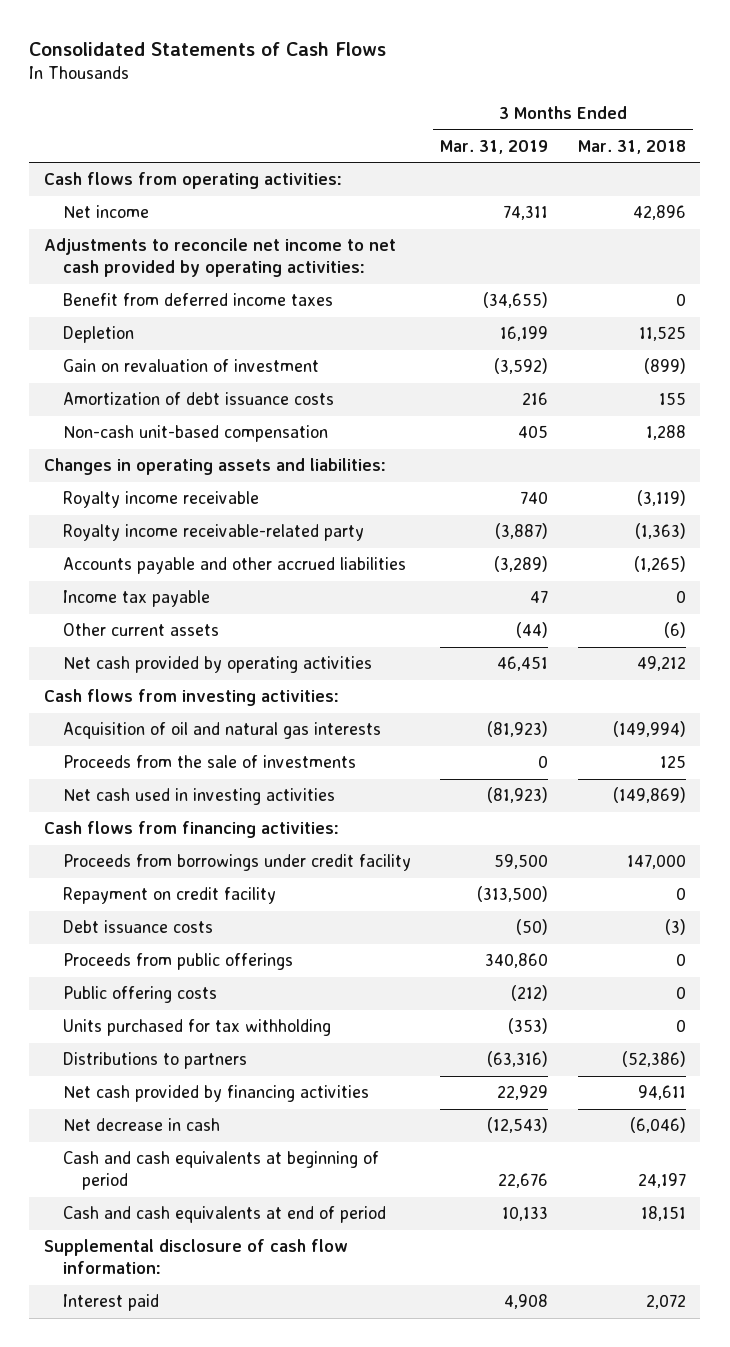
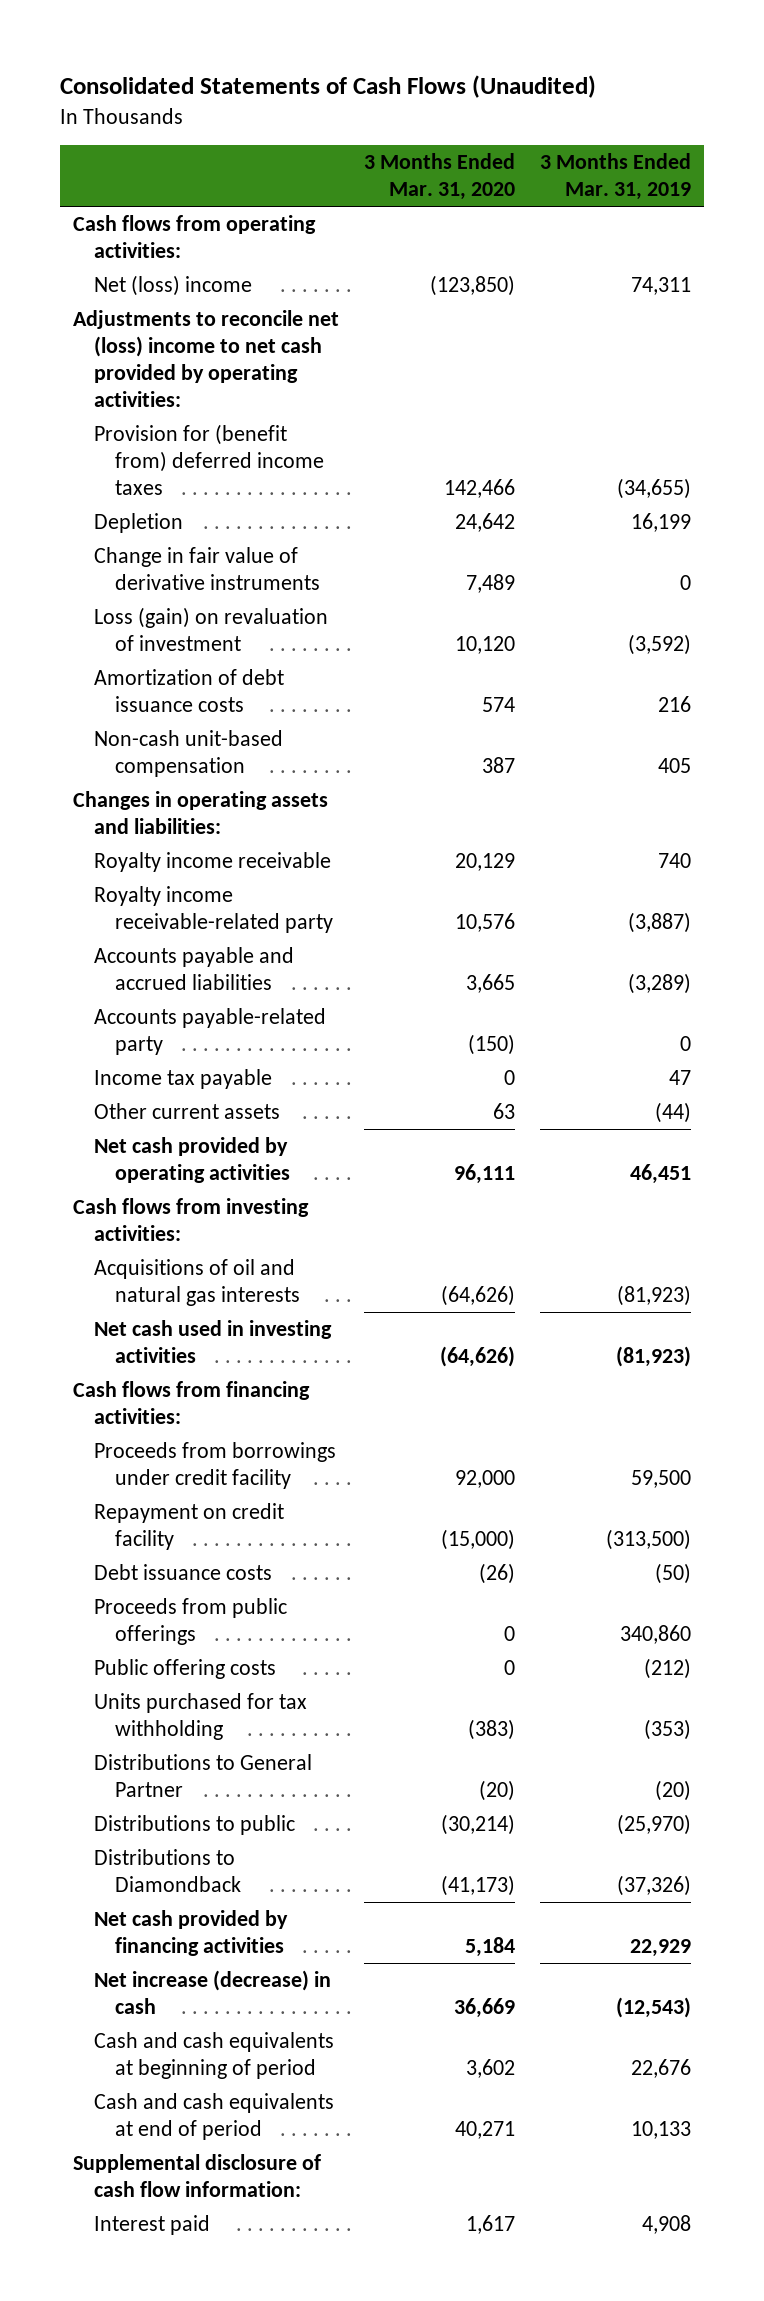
[29,41,387,56] Consolidated Statements of Cash Flows -> [60,75,597,99] Consolidated Statements of Cash Flows (Unaudited)
[577,139,686,154] Mar. 31, 2018 -> none
none -> [364,153,516,201] 3 Months Ended Mar. 31, 2020
[62,205,149,219] Net income -> [93,275,252,297] Net (loss) income
[43,238,396,278] Adjustments to reconcile net income to net cash provided by operating activities: -> [72,310,339,407] Adjustments to reconcile net (loss) income to net cash provided by operating activities:
[62,293,333,307] Benefit from deferred income taxes -> [93,424,324,495] Provision for (benefit from) deferred income taxes
none -> [93,547,320,590] Change in fair value of derivative instruments
[62,359,319,373] Gain on revaluation of investment -> [93,607,328,651] Loss (gain) on revaluation of investment
[62,557,406,575] Accounts payable and other accrued liabilities -> [93,947,294,990] Accounts payable and accrued liabilities
none -> [93,1008,326,1055] Accounts payable-related party
[62,755,356,769] Proceeds from the sale of investments -> none
[62,722,381,740] Acquisition of oil and natural gas interests -> [93,1259,300,1306] Acquisitions of oil and natural gas interests
none -> [93,1754,312,1797] Distributions to General Partner
none -> [93,1815,295,1836] Distributions to public
[62,1052,247,1070] Distributions to partners -> [93,1849,241,1892] Distributions to Diamondback
[487,1051,549,1068] (63,316) -> [617,1874,692,1896] (37,326)
[62,1118,220,1132] Net decrease in cash -> [93,1970,331,2014] Net increase (decrease) in cash

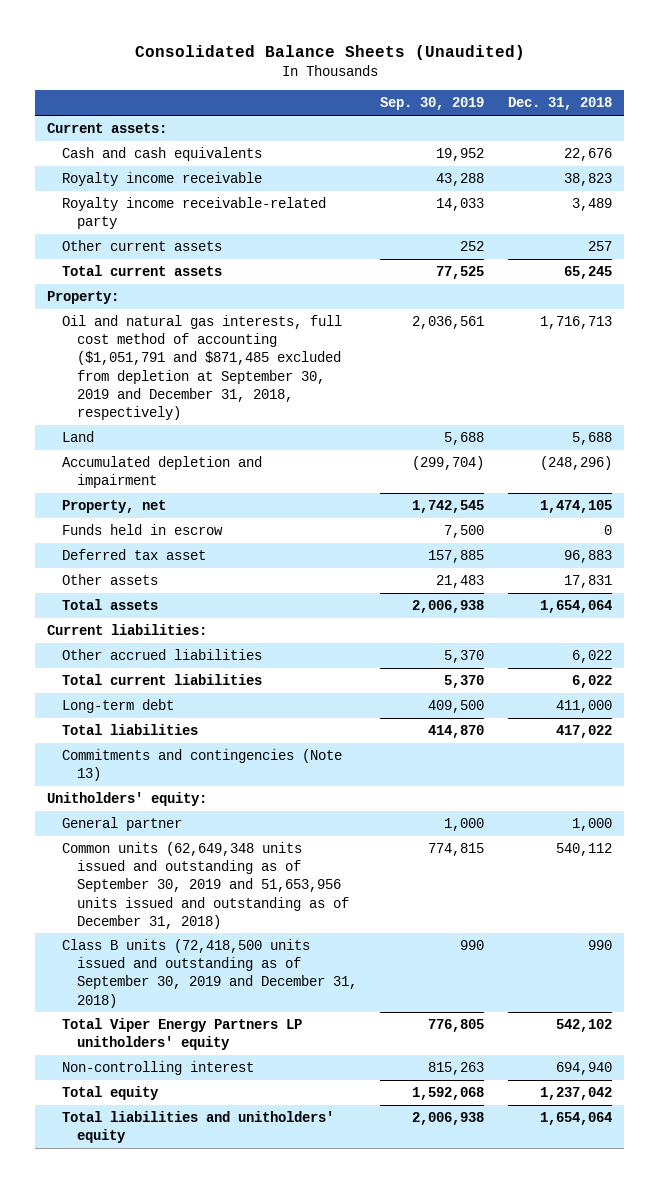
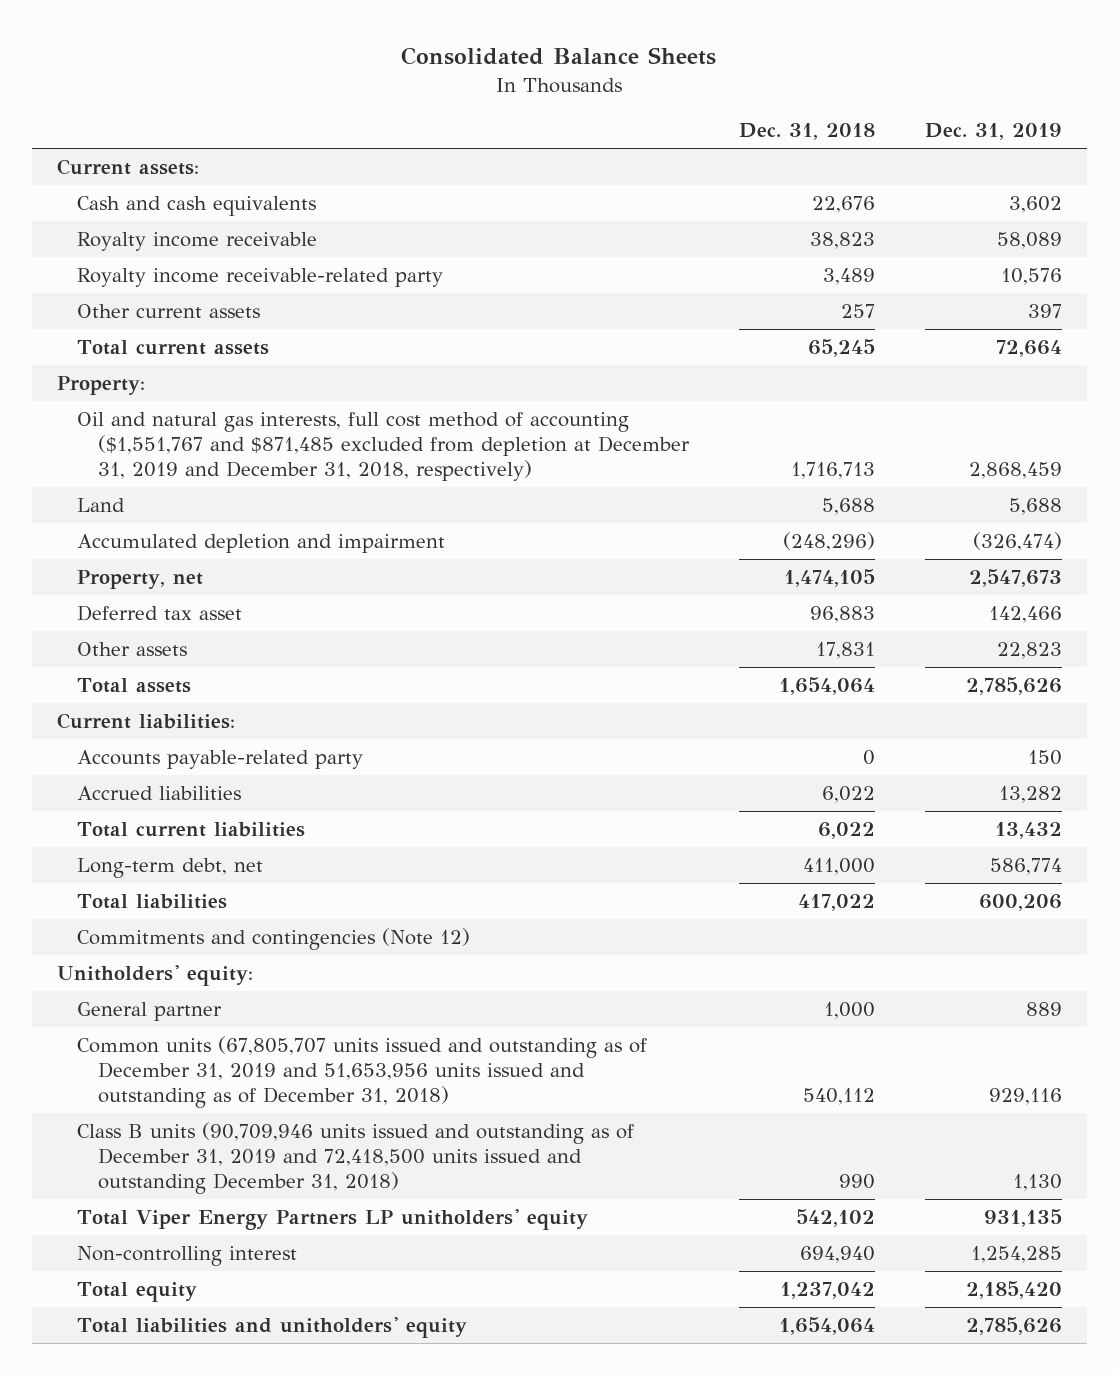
[134,45,525,61] Consolidated Balance Sheets (Unaudited) -> [401,46,717,65] Consolidated Balance Sheets
[380,97,485,111] Sep. 30, 2019 -> none
none -> [925,123,1063,141] Dec. 31, 2019
[61,314,342,420] Oil and natural gas interests, full cost method of accounting ($1,051,791 and $871,485 excluded from depletion at September 30, 2019 and December 31, 2018, respectively) -> [77,412,691,482] Oil and natural gas interests, full cost method of accounting ($1,551,767 and $871,485 excluded from depletion at December 31, 2019 and December 31, 2018, respectively)
[61,523,223,535] Funds held in escrow -> none
none -> [77,750,364,770] Accounts payable-related party
[61,648,262,660] Other accrued liabilities -> [77,786,242,801] Accrued liabilities
[61,698,174,713] Long-term debt -> [77,858,264,879] Long-term debt, net
[61,748,342,782] Commitments and contingencies (Note 13) -> [77,928,471,951] Commitments and contingencies (Note 12)
[61,841,349,929] Common units (62,649,348 units issued and outstanding as of September 30, 2019 and 51,653,956 units issued and outstanding as of December 31, 2018) -> [77,1036,648,1109] Common units (67,805,707 units issued and outstanding as of December 31, 2019 and 51,653,956 units issued and outstanding as of December 31, 2018)
[61,938,357,1008] Class B units (72,418,500 units issued and outstanding as of September 30, 2019 and December 31, 2018) -> [77,1122,635,1195] Class B units (90,709,946 units issued and outstanding as of December 31, 2019 and 72,418,500 units issued and outstanding December 31, 2018)

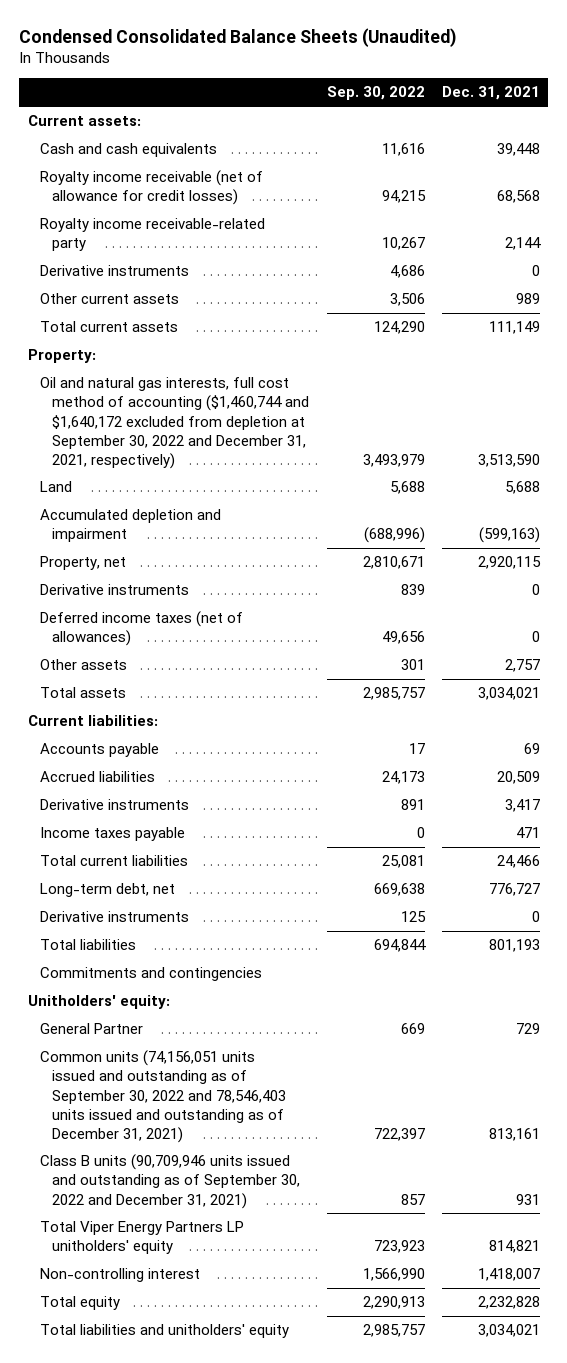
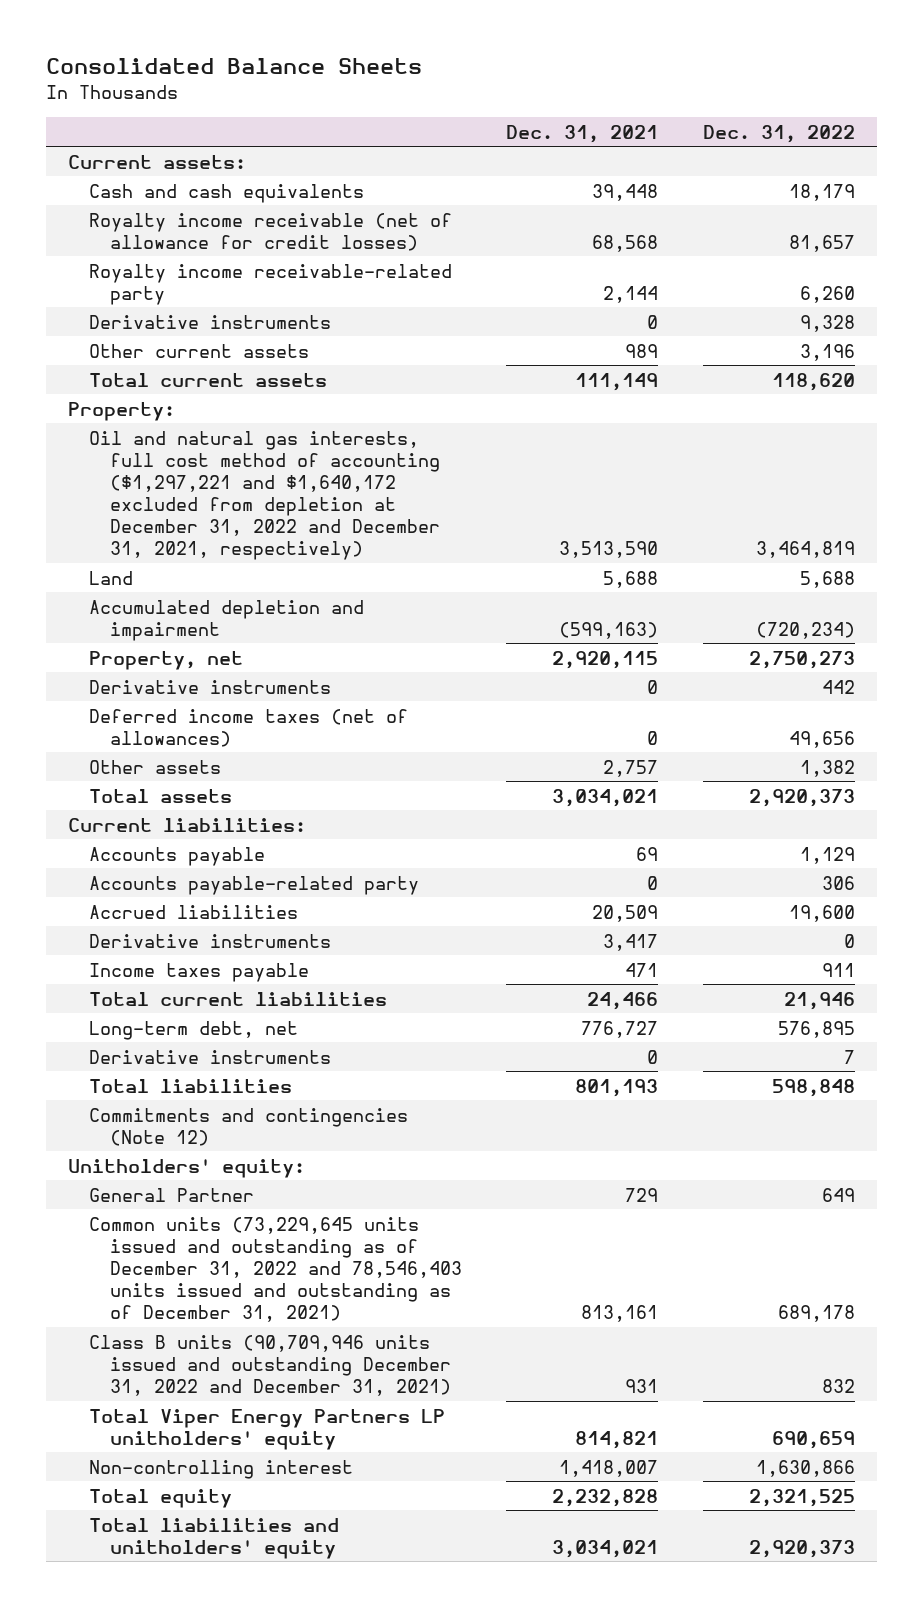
[19,27,458,47] Condensed Consolidated Balance Sheets (Unaudited) -> [45,58,422,75] Consolidated Balance Sheets
[326,86,425,101] Sep. 30, 2022 -> none
none -> [702,124,855,143] Dec. 31, 2022
[40,377,310,469] Oil and natural gas interests, full cost method of accounting ($1,460,744 and $1,640,172 excluded from depletion at September 30, 2022 and December 31, 2021, respectively) -> [88,430,440,561] Oil and natural gas interests, full cost method of accounting ($1,297,221 and $1,640,172 excluded from depletion at December 31, 2022 and December 31, 2021, respectively)
none -> [88,875,419,895] Accounts payable-related party
[40,967,263,982] Commitments and contingencies -> [88,1107,408,1146] Commitments and contingencies (Note 12)
[40,1050,287,1143] Common units (74,156,051 units issued and outstanding as of September 30, 2022 and 78,546,403 units issued and outstanding as of December 31, 2021) -> [88,1216,462,1323] Common units (73,229,645 units issued and outstanding as of December 31, 2022 and 78,546,403 units issued and outstanding as of December 31, 2021)
[40,1154,301,1209] Class B units (90,709,946 units issued and outstanding as of September 30, 2022 and December 31, 2021) -> [88,1334,451,1396] Class B units (90,709,946 units issued and outstanding December 31, 2022 and December 31, 2021)

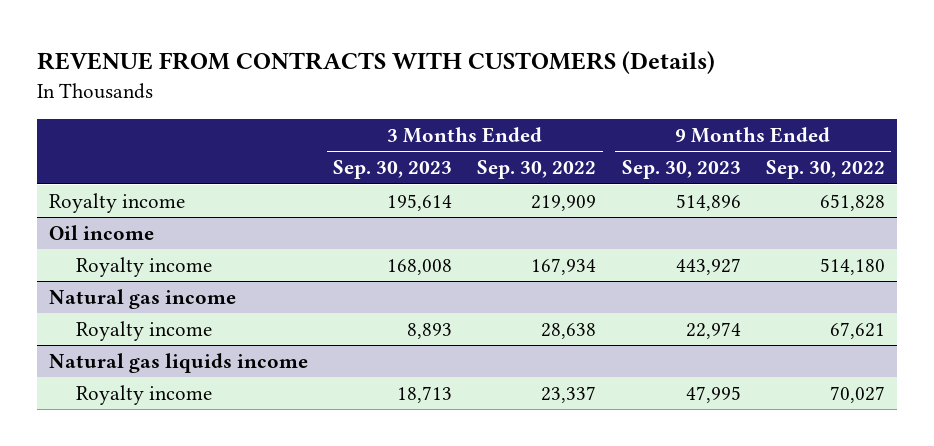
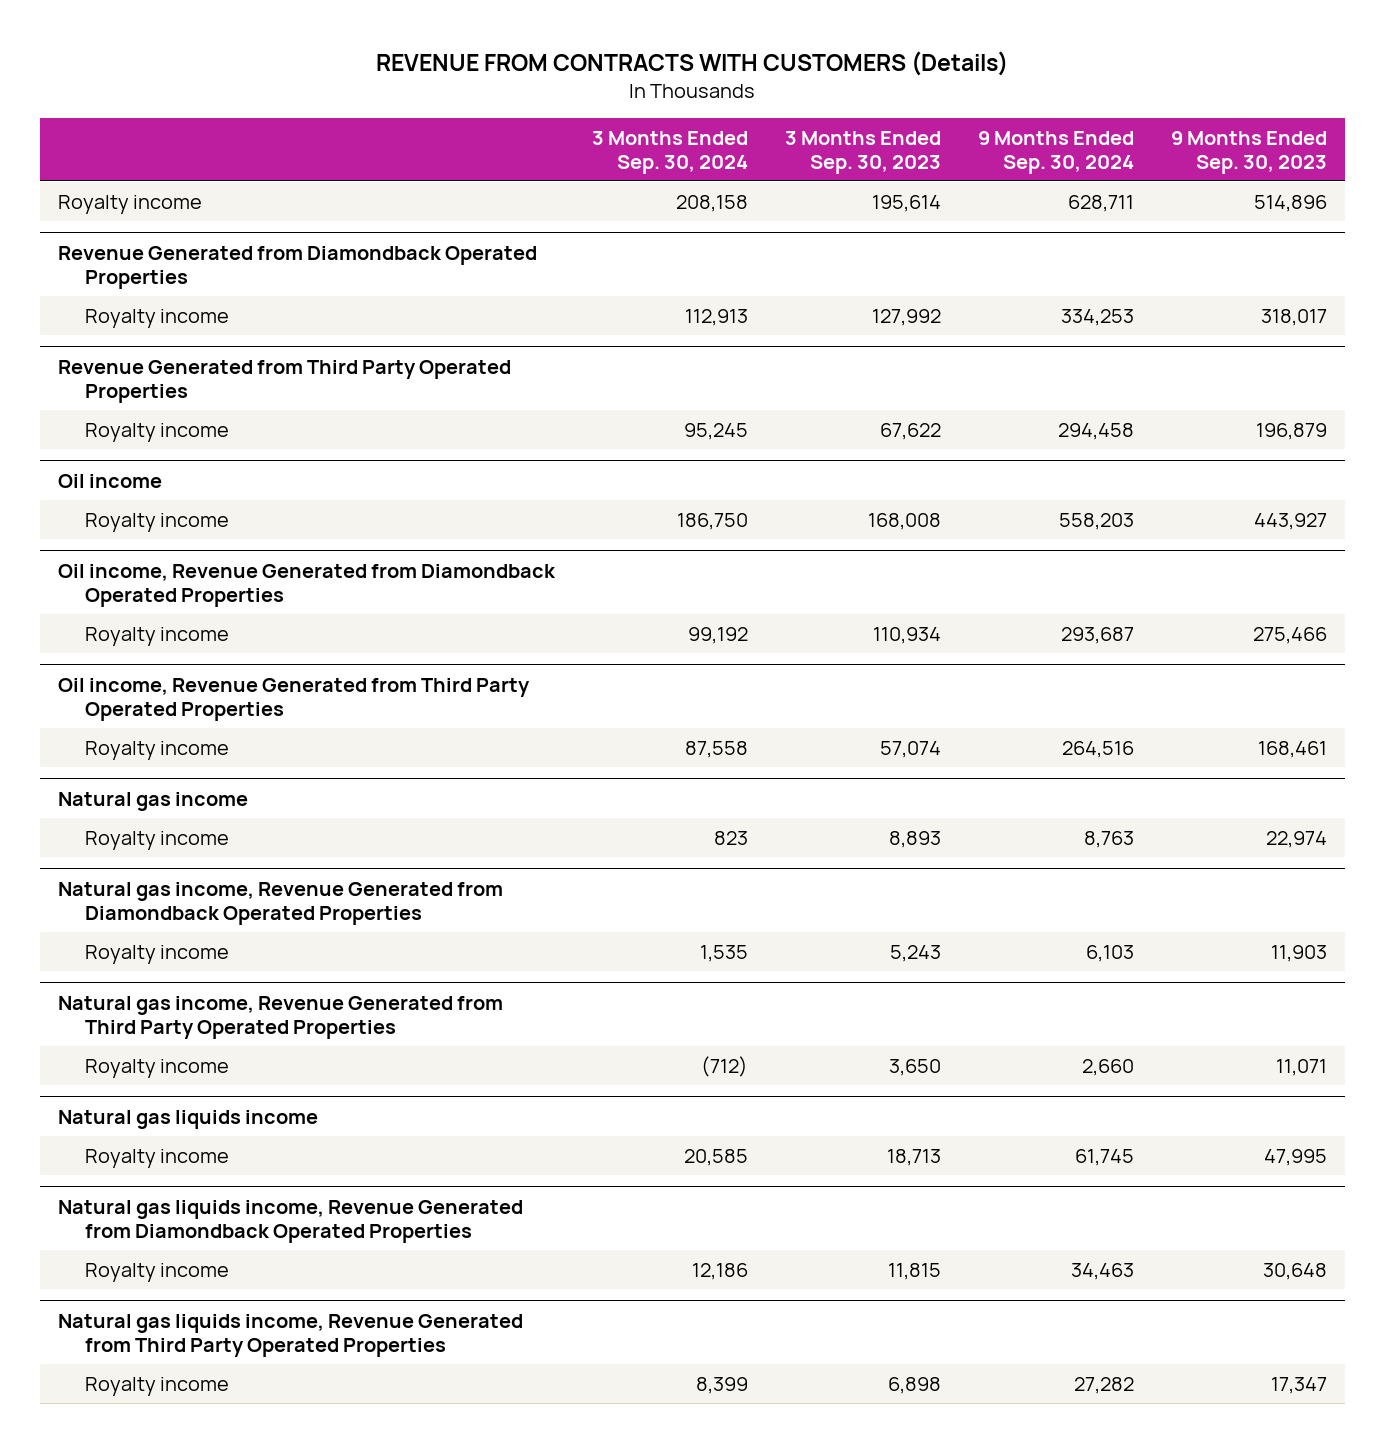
[477,160,597,180] Sep. 30, 2022 -> none
[765,160,885,180] Sep. 30, 2022 -> none
none -> [592,130,749,174] 3 Months Ended Sep. 30, 2024
none -> [977,130,1134,174] 9 Months Ended Sep. 30, 2024
none -> [58,245,538,289] Revenue Generated from Diamondback Operated Properties
none -> [84,308,229,328] Royalty income
none -> [58,359,512,403] Revenue Generated from Third Party Operated Properties
none -> [84,422,229,442] Royalty income
none -> [58,563,557,607] Oil income, Revenue Generated from Diamondback Operated Properties
none -> [84,626,229,646] Royalty income
none -> [58,677,531,721] Oil income, Revenue Generated from Third Party Operated Properties
none -> [84,740,229,760] Royalty income
none -> [58,881,504,925] Natural gas income, Revenue Generated from Diamondback Operated Properties
none -> [84,944,229,964] Royalty income
none -> [58,995,504,1039] Natural gas income, Revenue Generated from Third Party Operated Properties
none -> [84,1058,229,1078] Royalty income
none -> [58,1199,524,1243] Natural gas liquids income, Revenue Generated from Diamondback Operated Properties
none -> [84,1262,229,1282] Royalty income
none -> [58,1313,524,1357] Natural gas liquids income, Revenue Generated from Third Party Operated Properties
none -> [84,1376,229,1396] Royalty income

